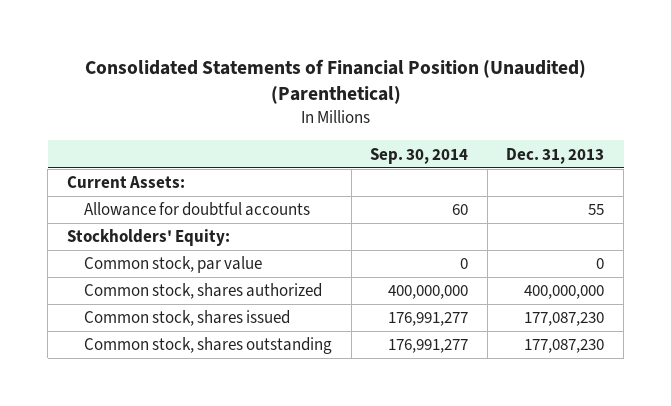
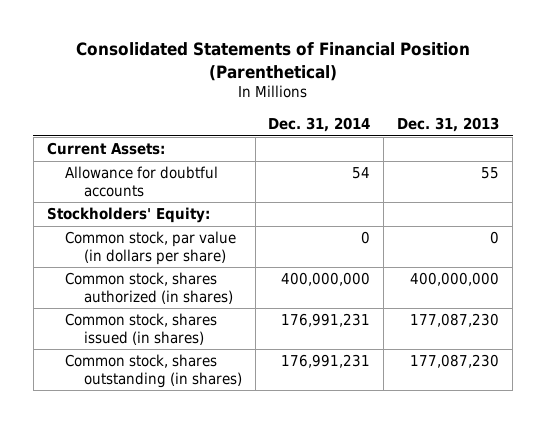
[84,58,586,105] Consolidated Statements of Financial Position (Unaudited) (Parenthetical) -> [75,42,470,81] Consolidated Statements of Financial Position (Parenthetical)
[370,147,469,164] Sep. 30, 2014 -> none
none -> [268,116,371,132] Dec. 31, 2014
[83,256,262,274] Common stock, par value -> [65,231,237,265] Common stock, par value (in dollars per share)
[83,283,322,300] Common stock, shares authorized -> [65,272,233,304] Common stock, shares authorized (in shares)
[83,310,290,327] Common stock, shares issued -> [65,313,218,345] Common stock, shares issued (in shares)
[83,337,332,355] Common stock, shares outstanding -> [65,354,242,388] Common stock, shares outstanding (in shares)

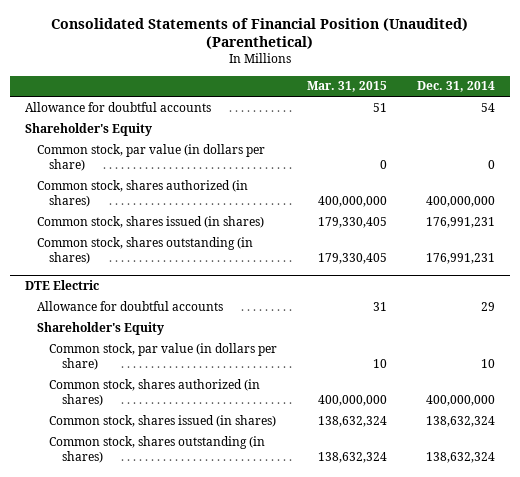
[75,42,470,81] Consolidated Statements of Financial Position (Parenthetical) -> [50,17,468,50] Consolidated Statements of Financial Position (Unaudited) (Parenthetical)
[397,116,500,132] Dec. 31, 2013 -> none
none -> [307,81,388,93] Mar. 31, 2015
[46,142,165,156] Current Assets: -> none
[46,207,210,224] Stockholders' Equity: -> [24,122,152,136] Shareholder's Equity
none -> [24,280,99,291] DTE Electric
none -> [37,300,224,311] Allowance for doubtful accounts
none -> [37,321,165,335] Shareholder's Equity
none -> [49,342,278,370] Common stock, par value (in dollars per share)
none -> [49,378,261,406] Common stock, shares authorized (in shares)
none -> [49,414,277,427] Common stock, shares issued (in shares)
none -> [49,435,266,463] Common stock, shares outstanding (in shares)

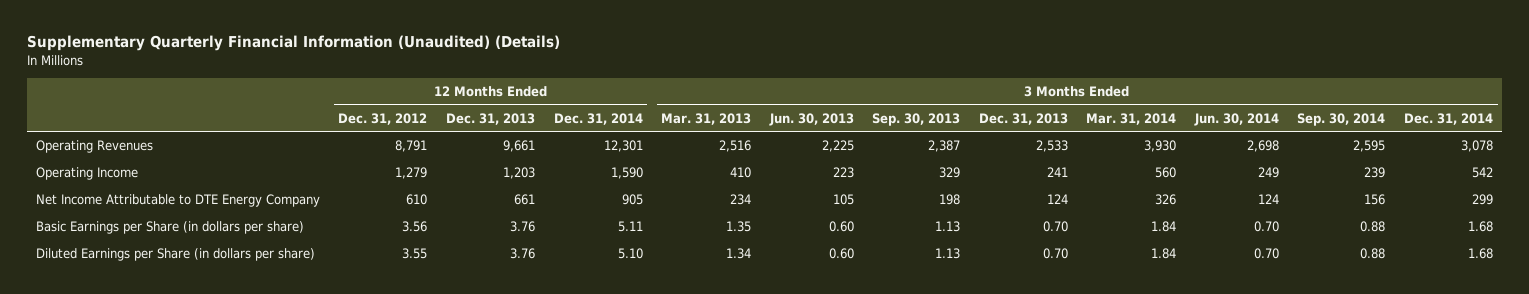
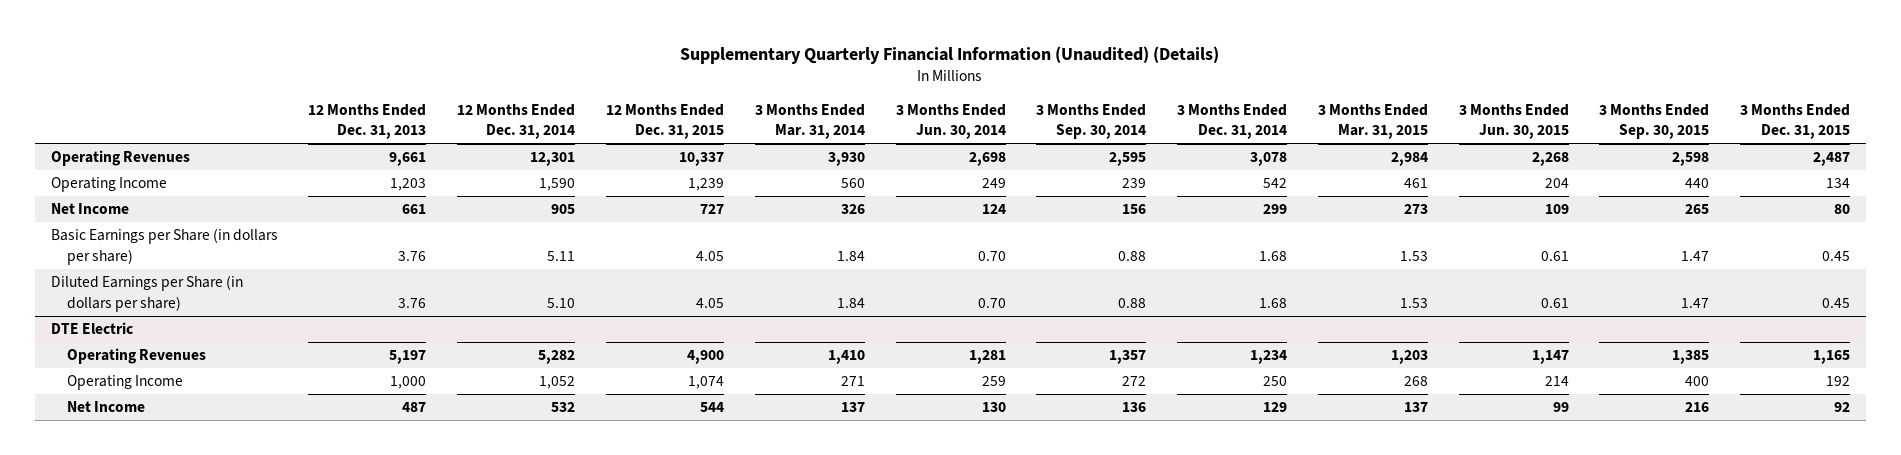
[338,112,428,125] Dec. 31, 2012 -> none
[661,112,752,125] Mar. 31, 2013 -> none
[768,112,854,126] Jun. 30, 2013 -> none
[872,112,961,126] Sep. 30, 2013 -> none
[978,112,1068,125] Dec. 31, 2013 -> none
none -> [605,103,724,140] 12 Months Ended Dec. 31, 2015
none -> [1317,103,1428,140] 3 Months Ended Mar. 31, 2015
none -> [1458,103,1569,140] 3 Months Ended Jun. 30, 2015
none -> [1599,103,1710,140] 3 Months Ended Sep. 30, 2015
none -> [1740,103,1851,140] 3 Months Ended Dec. 31, 2015
[35,194,320,208] Net Income Attributable to DTE Energy Company -> [50,203,129,215] Net Income
none -> [50,322,133,335] DTE Electric
none -> [67,348,207,365] Operating Revenues
none -> [67,375,184,391] Operating Income
none -> [67,401,146,413] Net Income

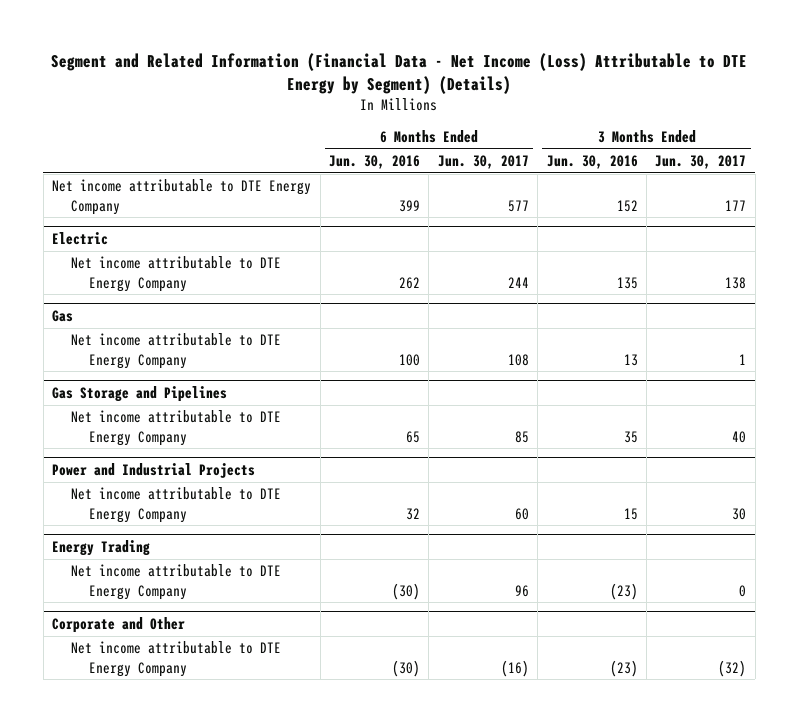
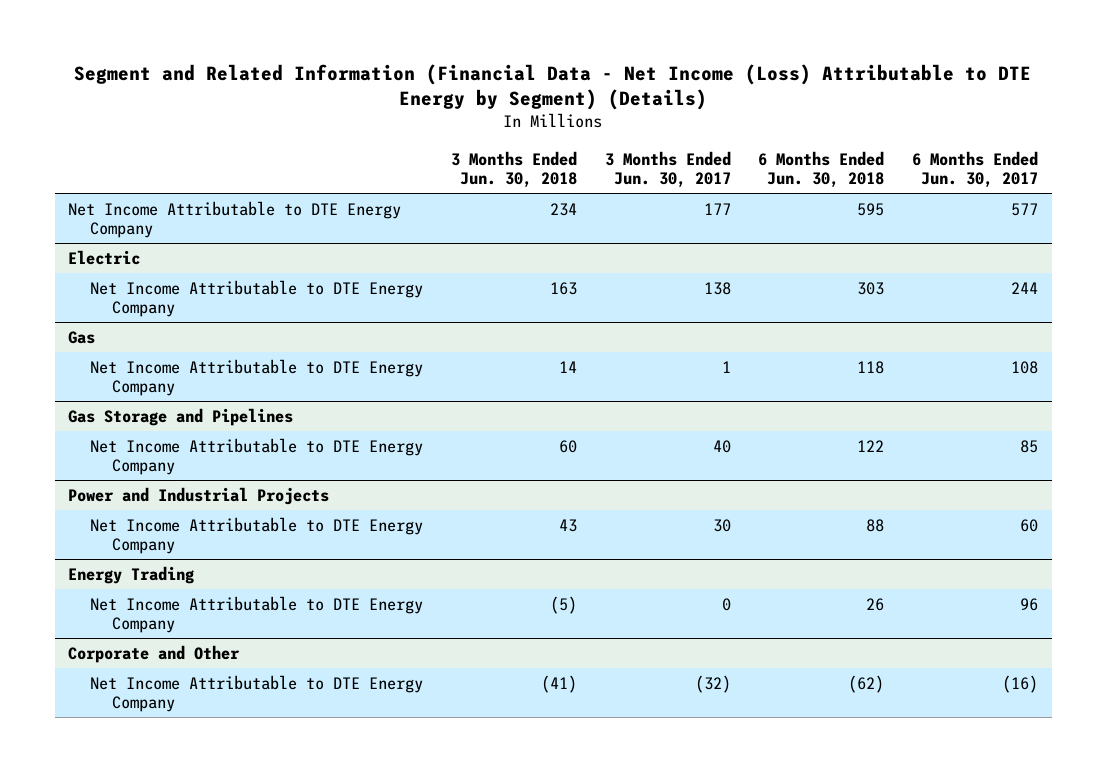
[329,155,421,170] Jun. 30, 2016 -> none
[546,155,638,170] Jun. 30, 2016 -> none
none -> [450,150,577,188] 3 Months Ended Jun. 30, 2018
none -> [758,150,885,188] 6 Months Ended Jun. 30, 2018
[52,179,312,215] Net income attributable to DTE Energy Company -> [68,200,402,238] Net Income Attributable to DTE Energy Company
[70,256,281,292] Net income attributable to DTE Energy Company -> [90,279,424,317] Net Income Attributable to DTE Energy Company
[70,333,281,369] Net income attributable to DTE Energy Company -> [90,358,424,396] Net Income Attributable to DTE Energy Company
[70,410,281,446] Net income attributable to DTE Energy Company -> [90,437,424,475] Net Income Attributable to DTE Energy Company
[70,487,281,523] Net income attributable to DTE Energy Company -> [90,516,424,554] Net Income Attributable to DTE Energy Company
[70,564,281,600] Net income attributable to DTE Energy Company -> [90,595,424,633] Net Income Attributable to DTE Energy Company
[70,641,281,677] Net income attributable to DTE Energy Company -> [90,674,424,712] Net Income Attributable to DTE Energy Company

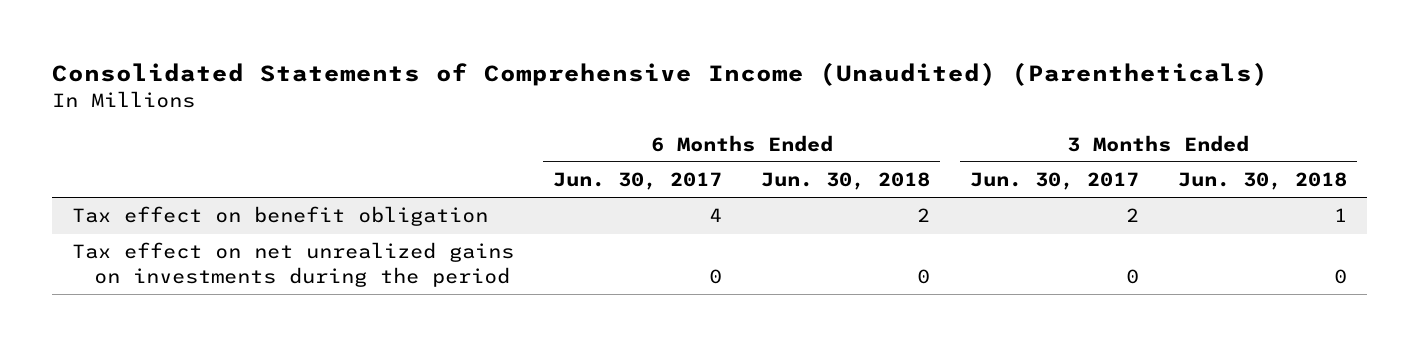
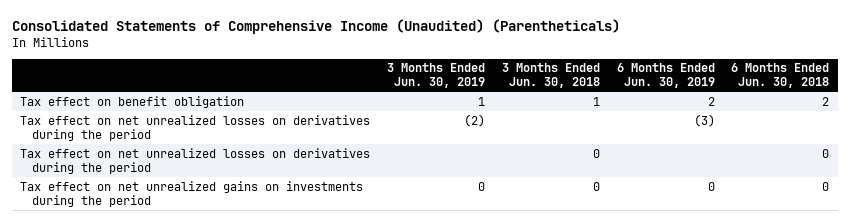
[552,172,722,191] Jun. 30, 2017 -> none
[969,172,1139,191] Jun. 30, 2017 -> none
none -> [387,63,486,89] 3 Months Ended Jun. 30, 2019
none -> [616,63,715,89] 6 Months Ended Jun. 30, 2019
none -> [20,114,371,141] Tax effect on net unrealized losses on derivatives during the period
none -> [20,147,371,174] Tax effect on net unrealized losses on derivatives during the period

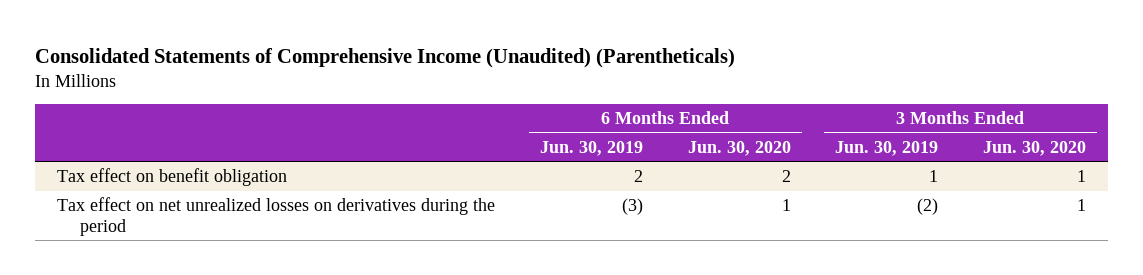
[501,63,600,89] 3 Months Ended Jun. 30, 2018 -> none
[731,63,830,89] 6 Months Ended Jun. 30, 2018 -> none
none -> [687,140,791,156] Jun. 30, 2020
none -> [982,140,1086,156] Jun. 30, 2020
[20,147,371,174] Tax effect on net unrealized losses on derivatives during the period -> none
[20,180,364,207] Tax effect on net unrealized gains on investments during the period -> none

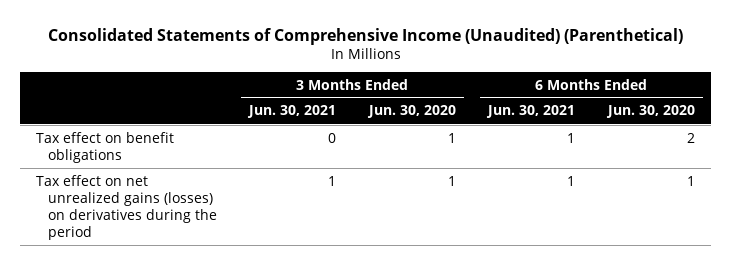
[34,47,735,68] Consolidated Statements of Comprehensive Income (Unaudited) (Parentheticals) -> [47,27,683,45] Consolidated Statements of Comprehensive Income (Unaudited) (Parenthetical)
[539,140,643,156] Jun. 30, 2019 -> none
[835,140,939,156] Jun. 30, 2019 -> none
none -> [247,105,337,119] Jun. 30, 2021
none -> [486,105,576,119] Jun. 30, 2021
[57,168,288,187] Tax effect on benefit obligation -> [36,131,175,163] Tax effect on benefit obligations
[57,197,496,236] Tax effect on net unrealized losses on derivatives during the period -> [36,174,217,241] Tax effect on net unrealized gains (losses) on derivatives during the period

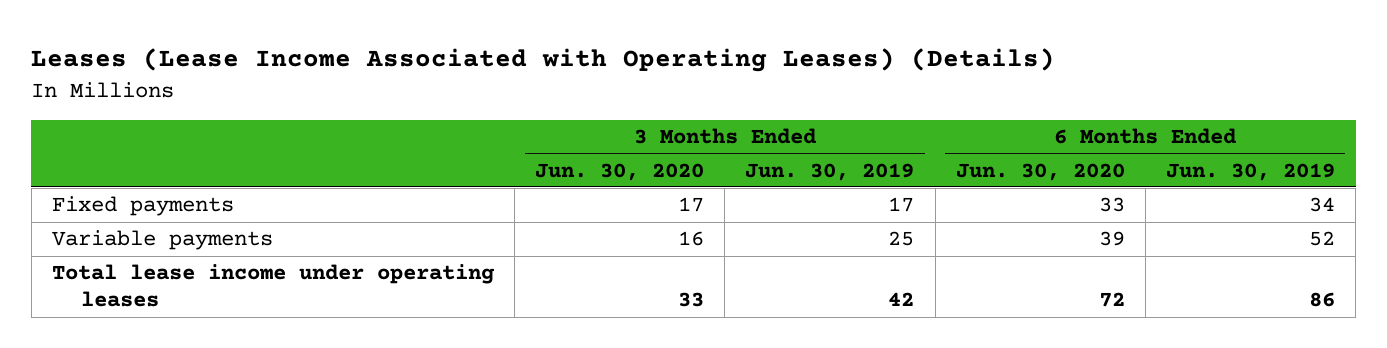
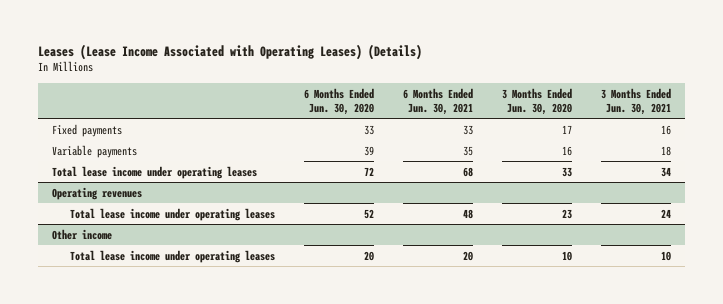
[745,162,915,181] Jun. 30, 2019 -> none
[1166,162,1336,181] Jun. 30, 2019 -> none
none -> [402,87,473,115] 6 Months Ended Jun. 30, 2021
none -> [600,87,671,115] 3 Months Ended Jun. 30, 2021
none -> [52,186,143,200] Operating revenues
none -> [69,207,275,221] Total lease income under operating leases
none -> [52,228,113,240] Other income
none -> [69,249,275,263] Total lease income under operating leases

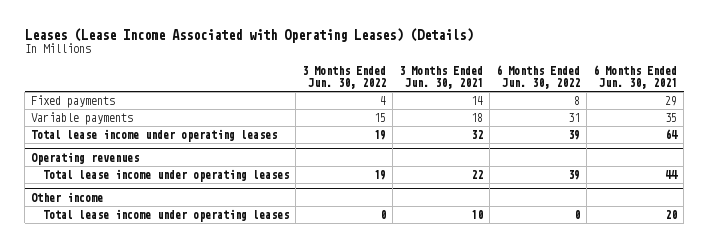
[303,87,374,115] 6 Months Ended Jun. 30, 2020 -> none
[501,87,572,115] 3 Months Ended Jun. 30, 2020 -> none
none -> [302,66,387,90] 3 Months Ended Jun. 30, 2022
none -> [496,65,581,90] 6 Months Ended Jun. 30, 2022
[462,124,473,135] 33 -> [665,95,678,106] 29
[660,124,671,135] 16 -> [471,95,484,105] 14
[462,166,473,177] 68 -> [665,128,679,139] 64
[660,166,671,177] 34 -> [471,129,484,139] 32
[462,208,473,219] 48 -> [665,169,679,179] 44
[660,208,671,218] 24 -> [471,169,484,179] 22

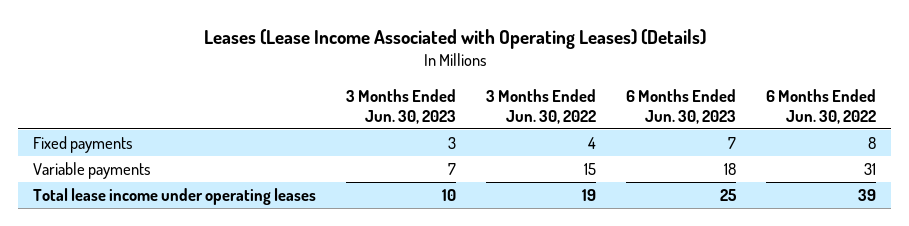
[399,66,484,90] 3 Months Ended Jun. 30, 2021 -> none
[593,65,678,90] 6 Months Ended Jun. 30, 2021 -> none
none -> [346,88,457,124] 3 Months Ended Jun. 30, 2023
none -> [626,88,737,124] 6 Months Ended Jun. 30, 2023
[31,151,140,165] Operating revenues -> none
[43,168,290,182] Total lease income under operating leases -> none
[31,191,104,202] Other income -> none
[43,208,290,222] Total lease income under operating leases -> none

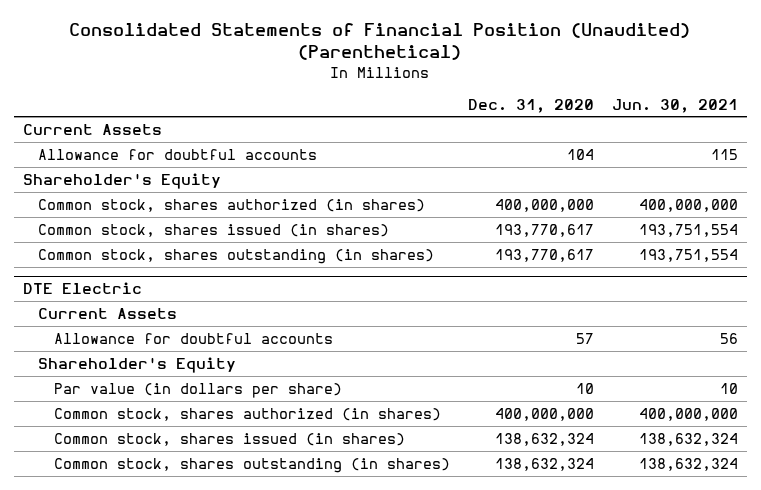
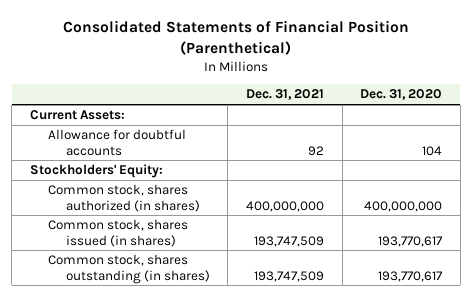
[69,23,691,61] Consolidated Statements of Financial Position (Unaudited) (Parenthetical) -> [63,20,410,56] Consolidated Statements of Financial Position (Parenthetical)
[611,98,738,113] Jun. 30, 2021 -> none
none -> [245,89,324,101] Dec. 31, 2021
[22,123,162,135] Current Assets -> [29,110,125,121] Current Assets:
[22,172,221,189] Shareholder's Equity -> [29,164,163,179] Stockholders' Equity:
[22,281,142,294] DTE Electric -> none
[38,307,178,319] Current Assets -> none
[54,332,334,344] Allowance for doubtful accounts -> none
[38,356,237,373] Shareholder's Equity -> none
[54,382,343,398] Par value (in dollars per share) -> none
[54,407,442,421] Common stock, shares authorized (in shares) -> none
[54,432,406,446] Common stock, shares issued (in shares) -> none
[54,457,451,473] Common stock, shares outstanding (in shares) -> none

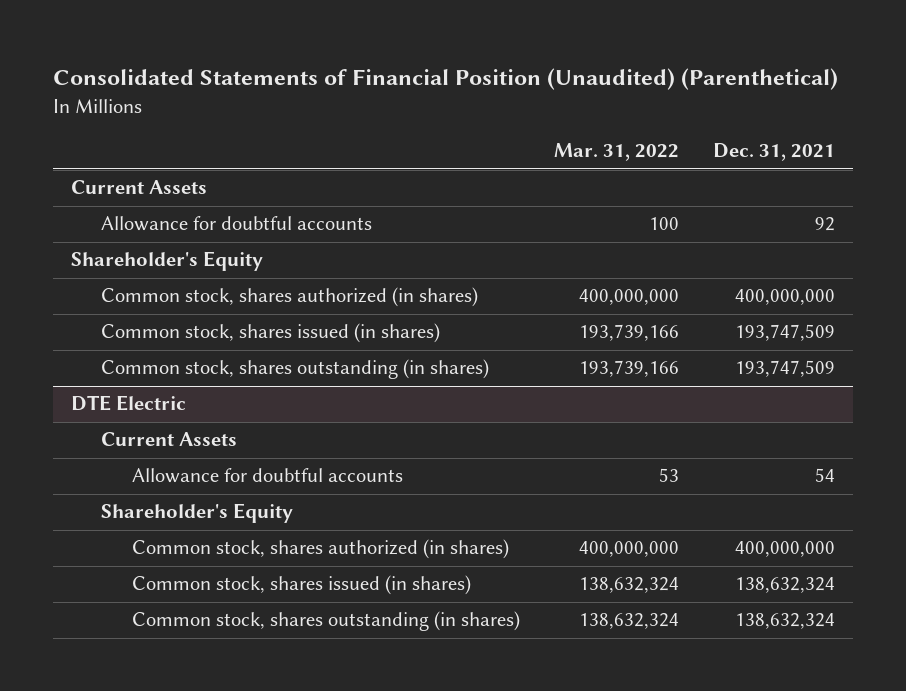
[63,20,410,56] Consolidated Statements of Financial Position (Parenthetical) -> [53,68,839,91] Consolidated Statements of Financial Position (Unaudited) (Parenthetical)
[360,89,443,101] Dec. 31, 2020 -> none
none -> [554,143,680,162] Mar. 31, 2022
[29,110,125,121] Current Assets: -> [70,180,207,195] Current Assets
[29,164,163,179] Stockholders' Equity: -> [70,251,263,272] Shareholder's Equity
none -> [70,395,186,412] DTE Electric
none -> [101,432,238,447] Current Assets
none -> [131,468,403,484] Allowance for doubtful accounts
none -> [101,503,294,524] Shareholder's Equity
none -> [131,539,509,560] Common stock, shares authorized (in shares)
none -> [131,575,471,596] Common stock, shares issued (in shares)
none -> [131,611,520,632] Common stock, shares outstanding (in shares)

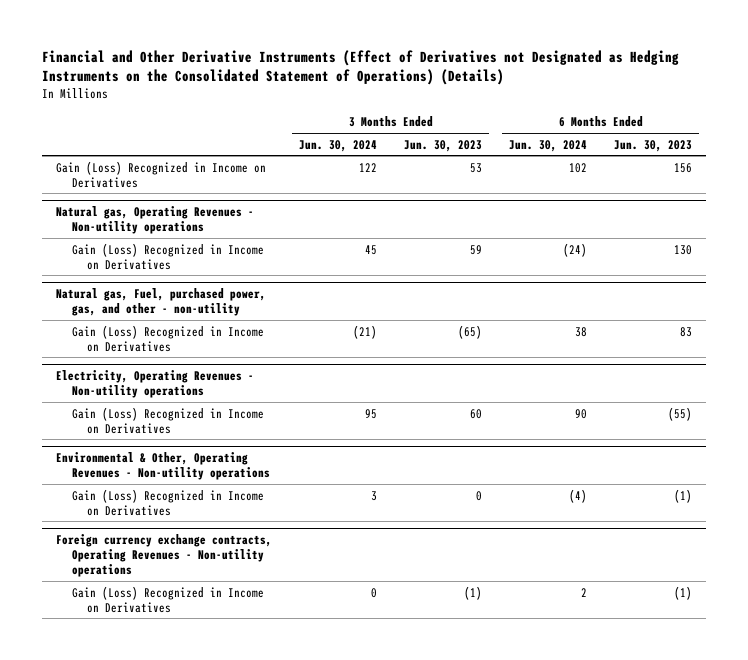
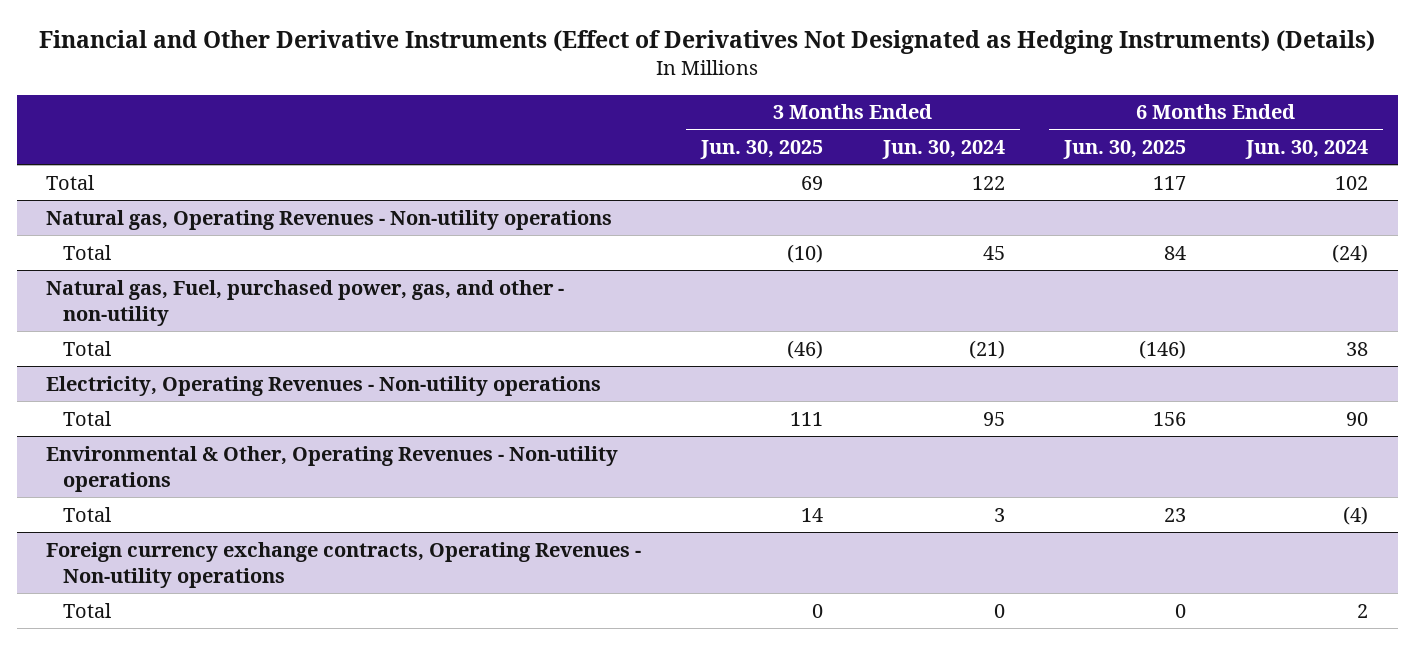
[42,49,680,86] Financial and Other Derivative Instruments (Effect of Derivatives not Designated as Hedging Instruments on the Consolidated Statement of Operations) (Details) -> [39,29,1376,54] Financial and Other Derivative Instruments (Effect of Derivatives Not Designated as Hedging Instruments) (Details)
[404,139,483,152] Jun. 30, 2023 -> none
[614,139,693,152] Jun. 30, 2023 -> none
none -> [699,140,823,160] Jun. 30, 2025
none -> [1063,140,1187,160] Jun. 30, 2025
[55,160,266,188] Gain (Loss) Recognized in Income on Derivatives -> [46,174,95,190] Total
[71,242,264,270] Gain (Loss) Recognized in Income on Derivatives -> [62,244,111,260] Total
[71,324,264,352] Gain (Loss) Recognized in Income on Derivatives -> [62,340,111,356] Total
[71,406,264,434] Gain (Loss) Recognized in Income on Derivatives -> [62,410,111,426] Total
[71,488,264,516] Gain (Loss) Recognized in Income on Derivatives -> [62,506,111,522] Total
[71,585,264,613] Gain (Loss) Recognized in Income on Derivatives -> [62,602,111,618] Total

